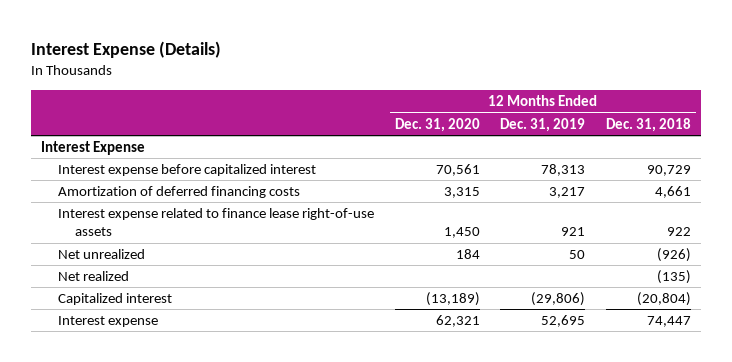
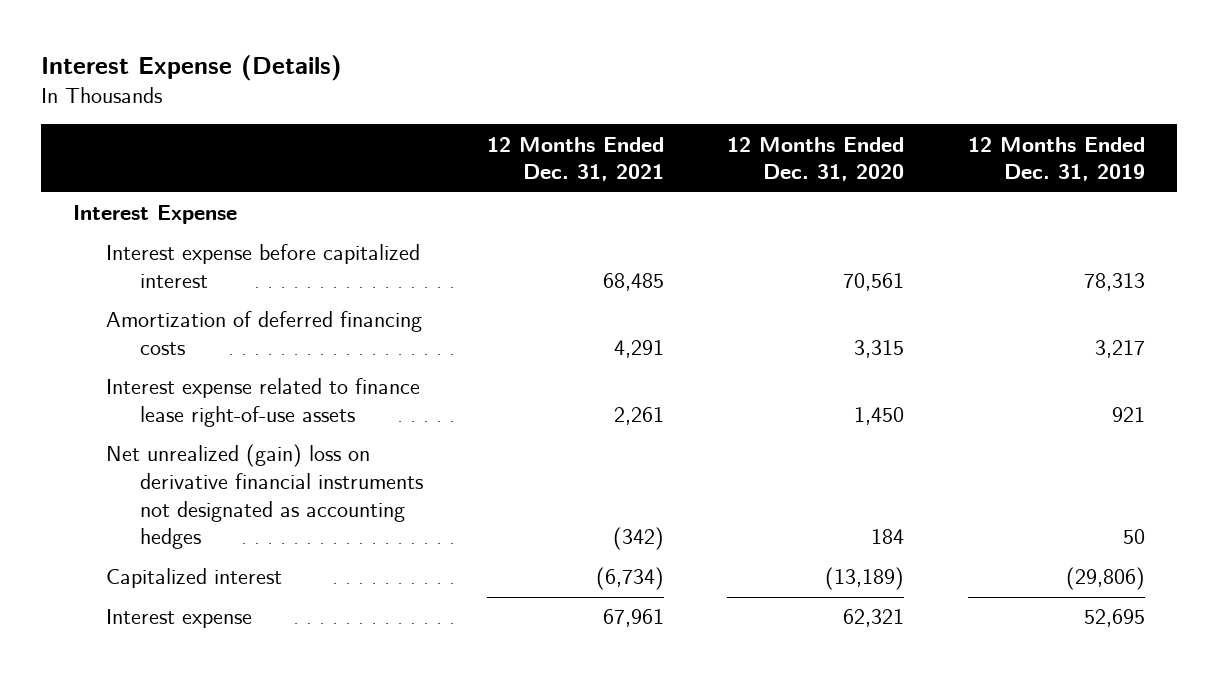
[605,117,691,132] Dec. 31, 2018 -> none
none -> [486,136,664,182] 12 Months Ended Dec. 31, 2021
[58,271,130,282] Net realized -> none
[58,249,146,260] Net unrealized -> [106,444,423,550] Net unrealized (gain) loss on derivative financial instruments not designated as accounting hedges

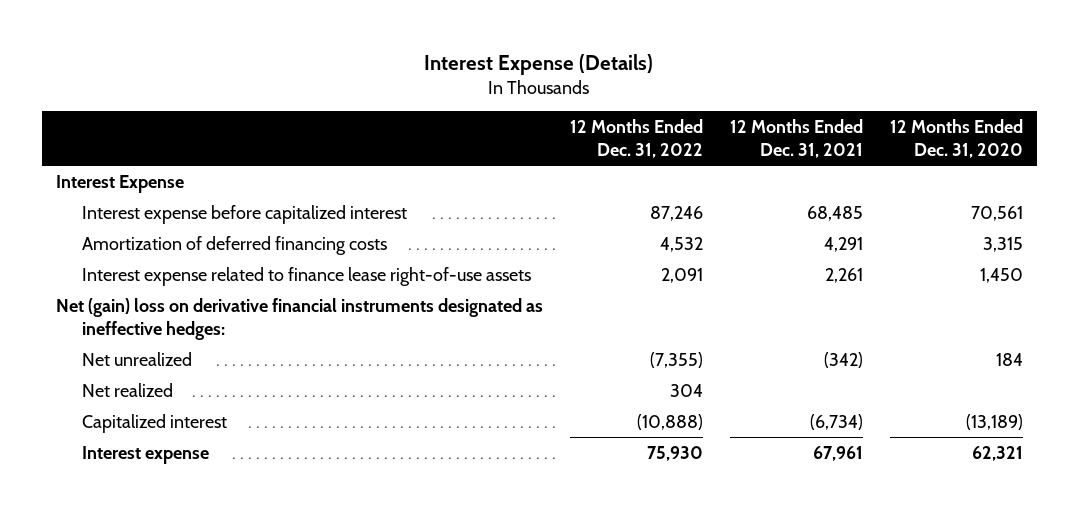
[967,136,1145,182] 12 Months Ended Dec. 31, 2019 -> none
none -> [569,119,703,158] 12 Months Ended Dec. 31, 2022
none -> [55,297,543,340] Net (gain) loss on derivative financial instruments designated as ineffective hedges:
[106,444,423,550] Net unrealized (gain) loss on derivative financial instruments not designated as accounting hedges -> [82,351,193,366] Net unrealized
none -> [82,382,174,397] Net realized

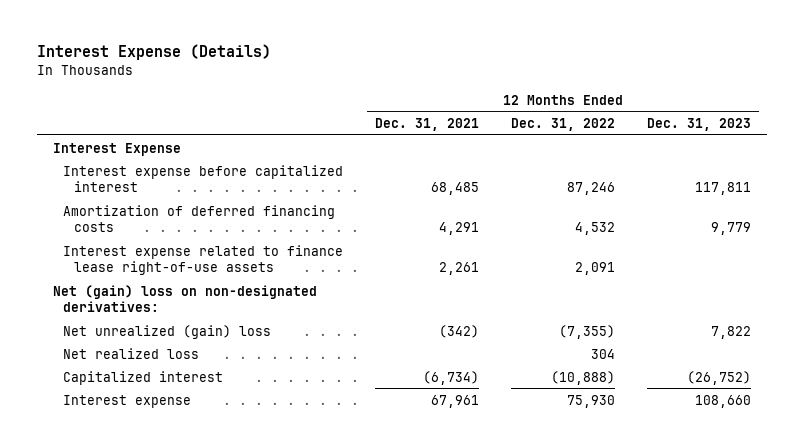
[890,119,1024,158] 12 Months Ended Dec. 31, 2020 -> none
none -> [646,117,751,131] Dec. 31, 2023
[55,297,543,340] Net (gain) loss on derivative financial instruments designated as ineffective hedges: -> [52,284,317,313] Net (gain) loss on non-designated derivatives:
[82,351,193,366] Net unrealized -> [63,324,272,339] Net unrealized (gain) loss
[82,382,174,397] Net realized -> [63,347,200,359] Net realized loss

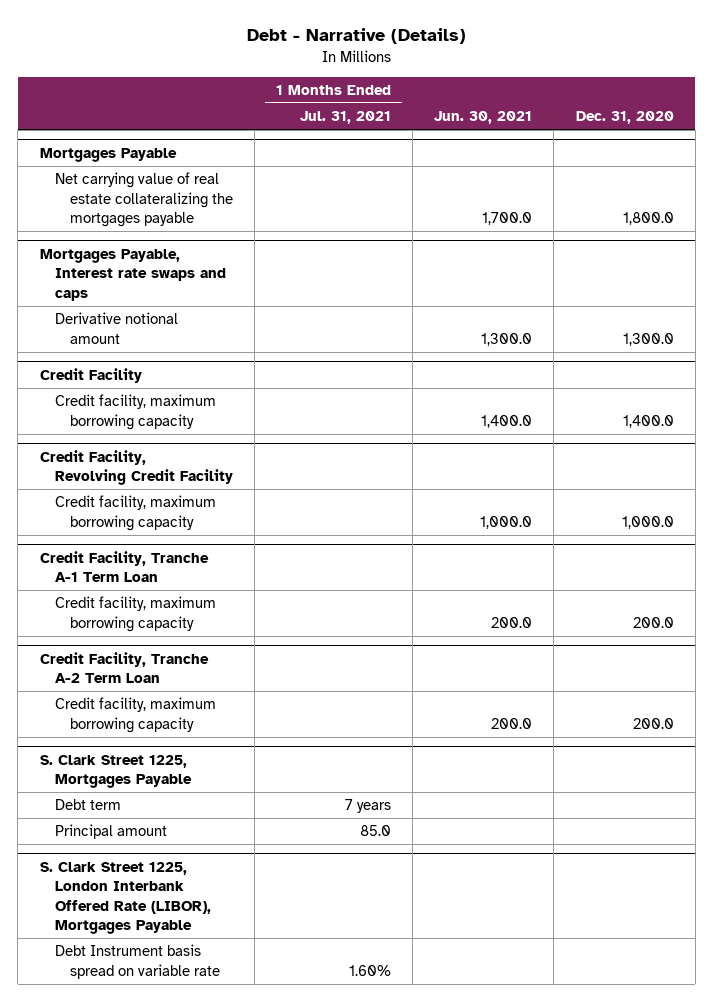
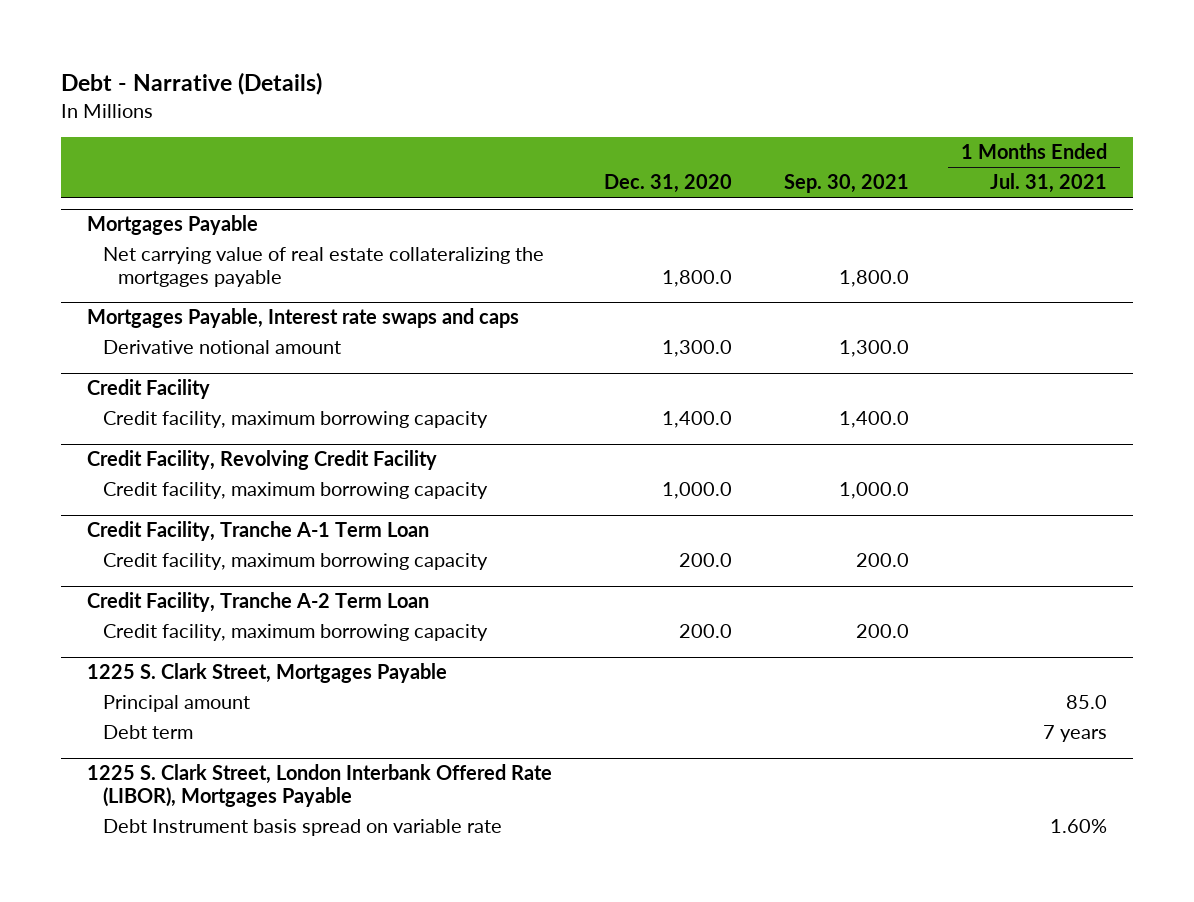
[434,111,533,125] Jun. 30, 2021 -> none
none -> [783,174,909,194] Sep. 30, 2021
[54,799,121,811] Debt term -> none
[39,754,192,789] S. Clark Street 1225, Mortgages Payable -> [86,663,447,684] 1225 S. Clark Street, Mortgages Payable
none -> [102,724,193,739] Debt term
[39,861,211,935] S. Clark Street 1225, London Interbank Offered Rate (LIBOR), Mortgages Payable -> [86,764,552,807] 1225 S. Clark Street, London Interbank Offered Rate (LIBOR), Mortgages Payable

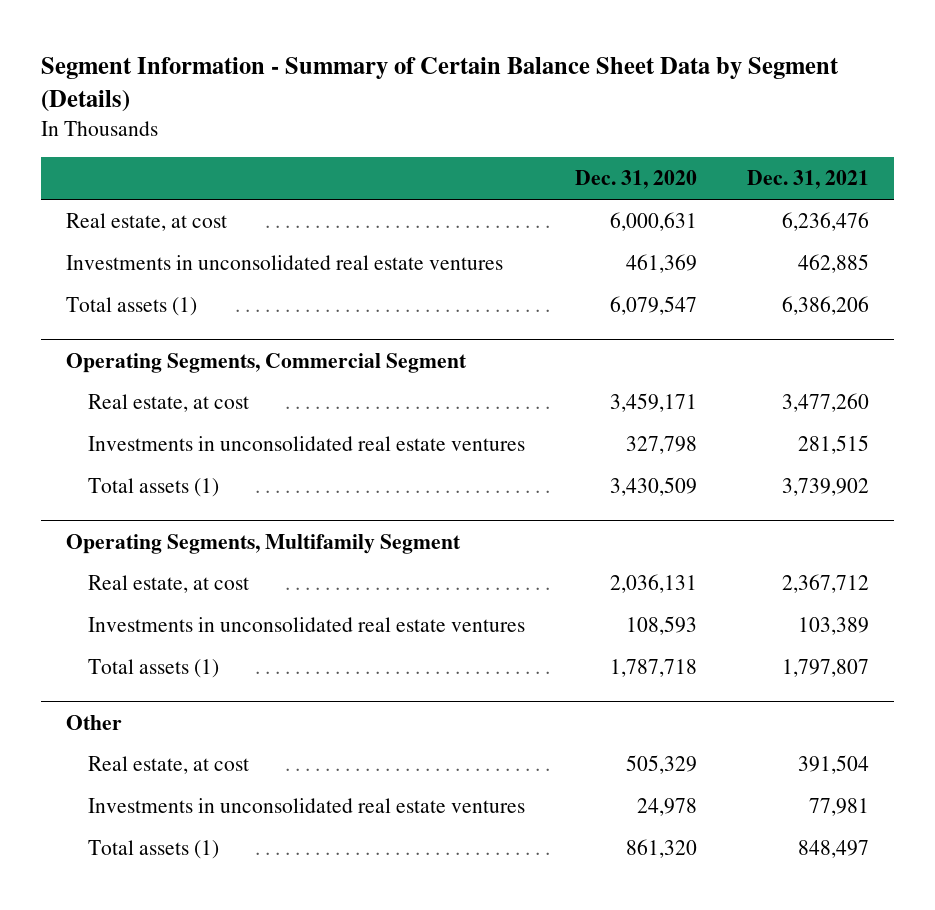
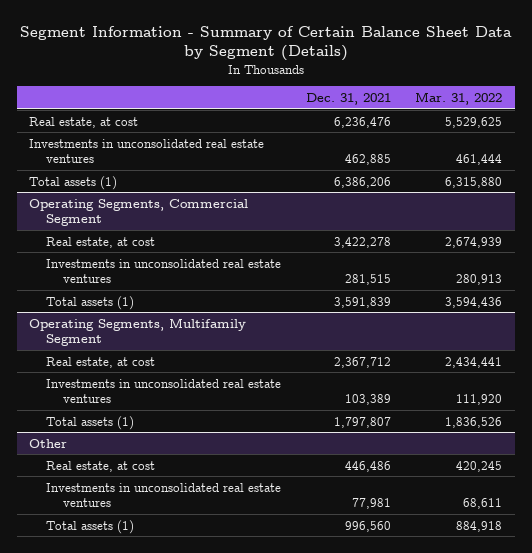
[574,170,697,190] Dec. 31, 2020 -> none
none -> [415,91,503,105] Mar. 31, 2022
[782,392,870,412] 3,477,260 -> [333,236,391,248] 3,422,278
[782,477,870,496] 3,739,902 -> [333,296,391,308] 3,591,839
[798,754,870,774] 391,504 -> [344,460,391,472] 446,486
[798,839,870,858] 848,497 -> [344,520,391,532] 996,560

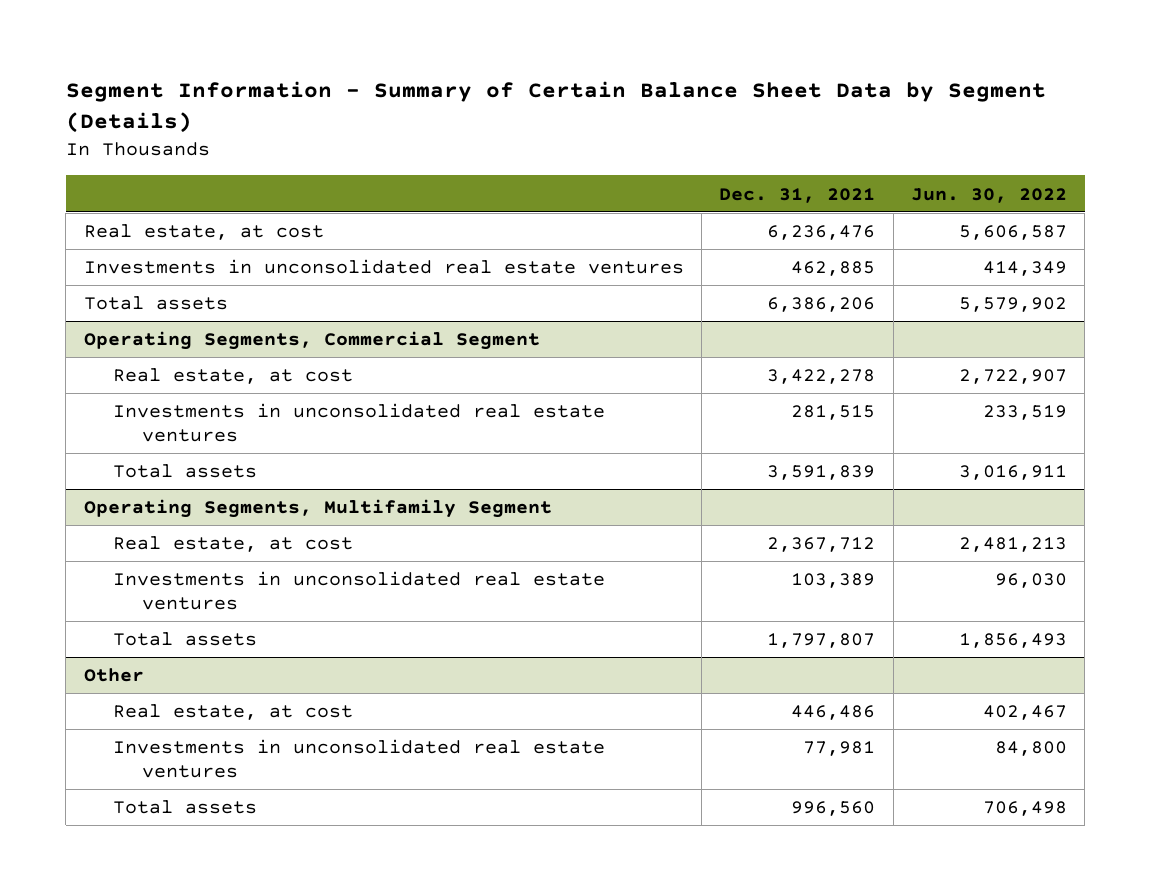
[415,91,503,105] Mar. 31, 2022 -> none
none -> [910,187,1067,203] Jun. 30, 2022
[29,175,118,190] Total assets (1) -> [83,296,228,311] Total assets
[46,295,135,310] Total assets (1) -> [112,464,257,479] Total assets
[46,415,135,430] Total assets (1) -> [112,632,257,647] Total assets
[46,519,135,534] Total assets (1) -> [112,800,257,815] Total assets

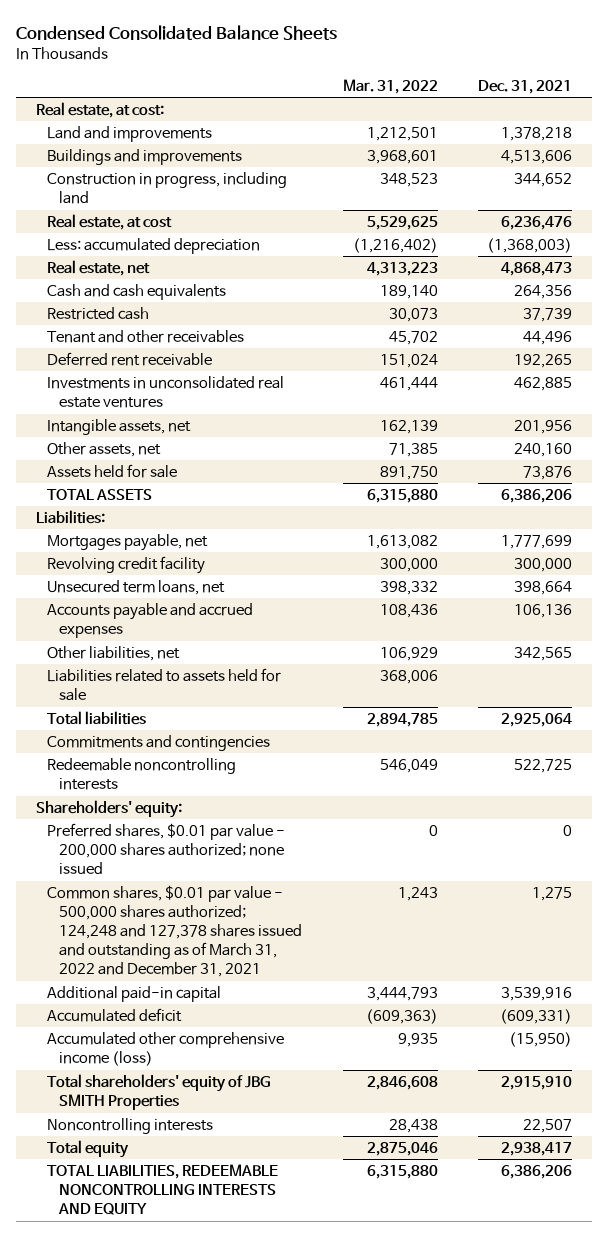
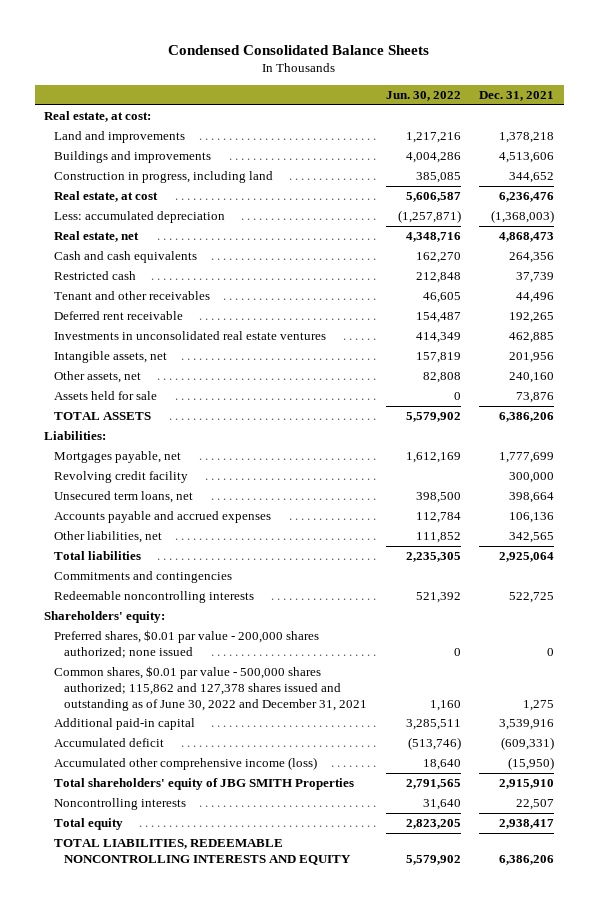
[342,79,438,95] Mar. 31, 2022 -> none
none -> [385,91,461,102] Jun. 30, 2022
[47,668,282,702] Liabilities related to assets held for sale -> none
[47,885,303,978] Common shares, $0.01 par value - 500,000 shares authorized; 124,248 and 127,378 shares issued and outstanding as of March 31, 2022 and December 31, 2021 -> [53,665,367,711] Common shares, $0.01 par value - 500,000 shares authorized; 115,862 and 127,378 shares issued and outstanding as of June 30, 2022 and December 31, 2021

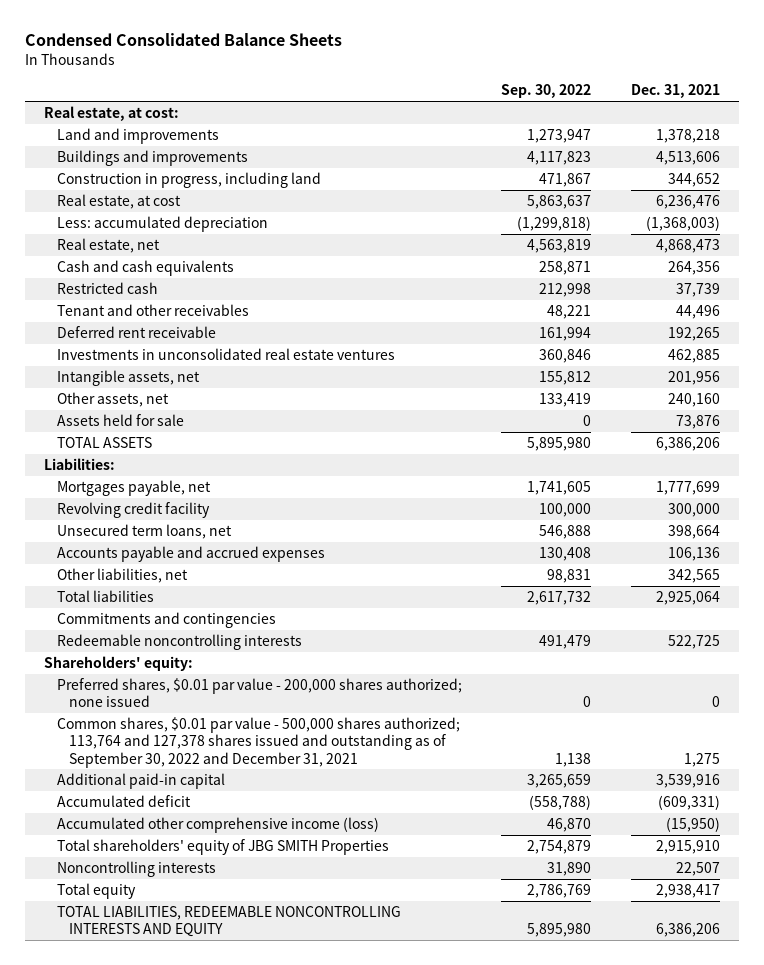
[385,91,461,102] Jun. 30, 2022 -> none
none -> [501,84,592,99] Sep. 30, 2022
[53,665,367,711] Common shares, $0.01 par value - 500,000 shares authorized; 115,862 and 127,378 shares issued and outstanding as of June 30, 2022 and December 31, 2021 -> [56,716,460,768] Common shares, $0.01 par value - 500,000 shares authorized; 113,764 and 127,378 shares issued and outstanding as of September 30, 2022 and December 31, 2021

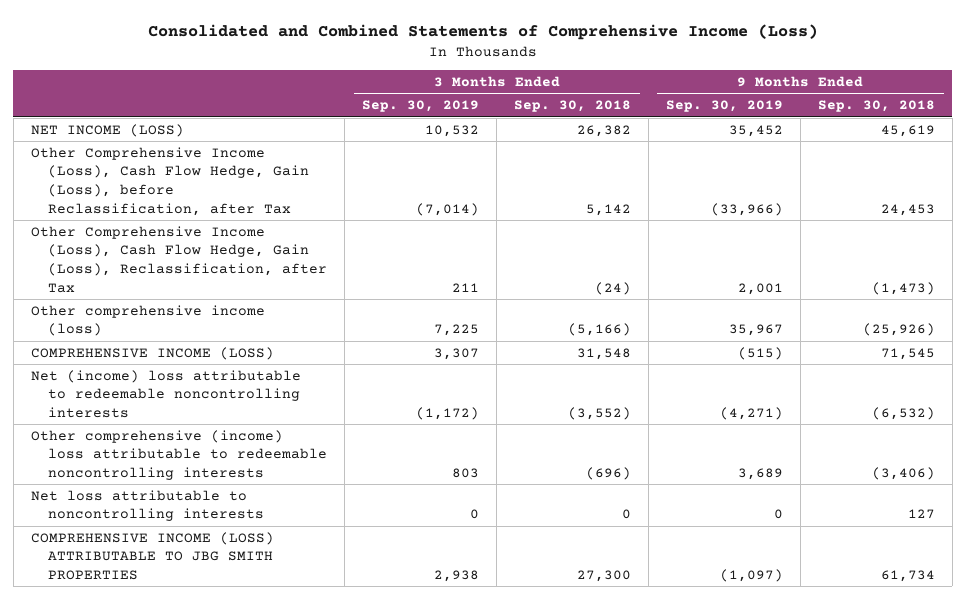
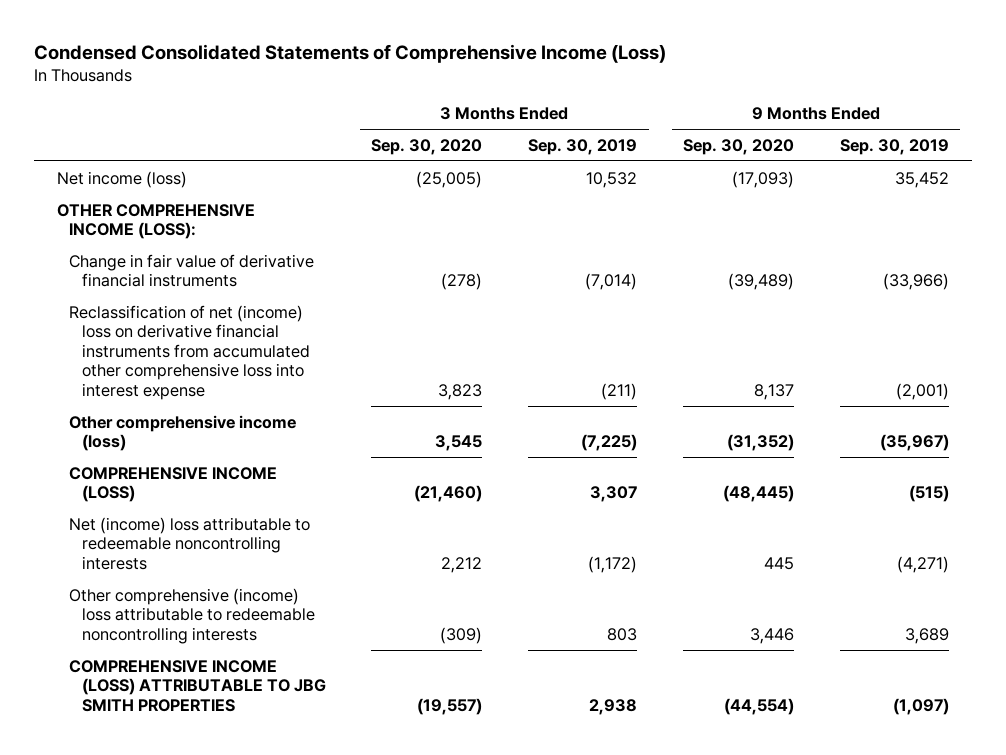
[147,24,818,41] Consolidated and Combined Statements of Comprehensive Income (Loss) -> [33,44,666,64] Condensed Consolidated Statements of Comprehensive Income (Loss)
[514,100,632,113] Sep. 30, 2018 -> none
[817,100,935,113] Sep. 30, 2018 -> none
none -> [371,138,483,155] Sep. 30, 2020
none -> [683,138,795,155] Sep. 30, 2020
[30,123,184,137] NET INCOME (LOSS) -> [56,170,187,188] Net income (loss)
none -> [56,203,255,240] OTHER COMPREHENSIVE INCOME (LOSS):
[30,146,310,216] Other Comprehensive Income (Loss), Cash Flow Hedge, Gain (Loss), before Reclassification, after Tax -> [69,253,315,288] Change in fair value of derivative financial instruments
[30,225,328,293] Other Comprehensive Income (Loss), Cash Flow Hedge, Gain (Loss), Reclassification, after Tax -> [69,304,310,400] Reclassification of net (income) loss on derivative financial instruments from accumulated other comprehensive loss into interest expense
[452,282,480,292] 211 -> [601,382,638,400] (211)
[737,282,783,295] 2,001 -> [895,382,949,400] (2,001)
[434,324,480,337] 7,225 -> [581,434,638,452] (7,225)
[728,324,783,337] 35,967 -> [879,434,949,452] (35,967)
[30,489,265,522] Net loss attributable to noncontrolling interests -> none

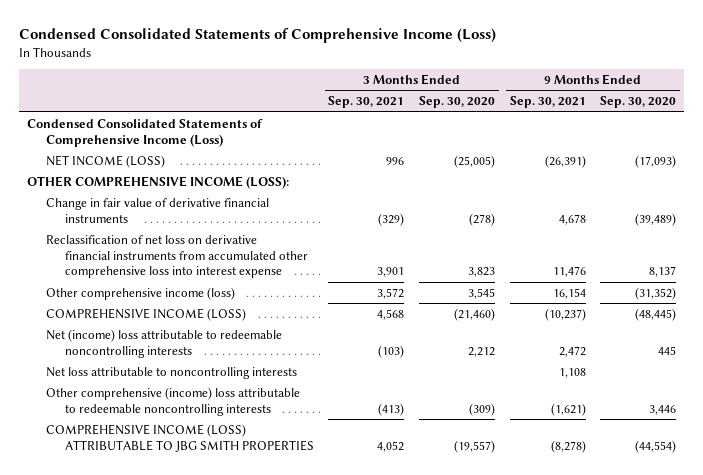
[528,138,638,155] Sep. 30, 2019 -> none
[839,138,949,155] Sep. 30, 2019 -> none
none -> [328,96,405,109] Sep. 30, 2021
none -> [509,96,586,109] Sep. 30, 2021
none -> [26,118,263,147] Condensed Consolidated Statements of Comprehensive Income (Loss)
[56,170,187,188] Net income (loss) -> [45,154,165,168] NET INCOME (LOSS)
[69,304,310,400] Reclassification of net (income) loss on derivative financial instruments from accumulated other comprehensive loss into interest expense -> [45,234,308,279] Reclassification of net loss on derivative financial instruments from accumulated other comprehensive loss into interest expense
none -> [45,366,297,379] Net loss attributable to noncontrolling interests

